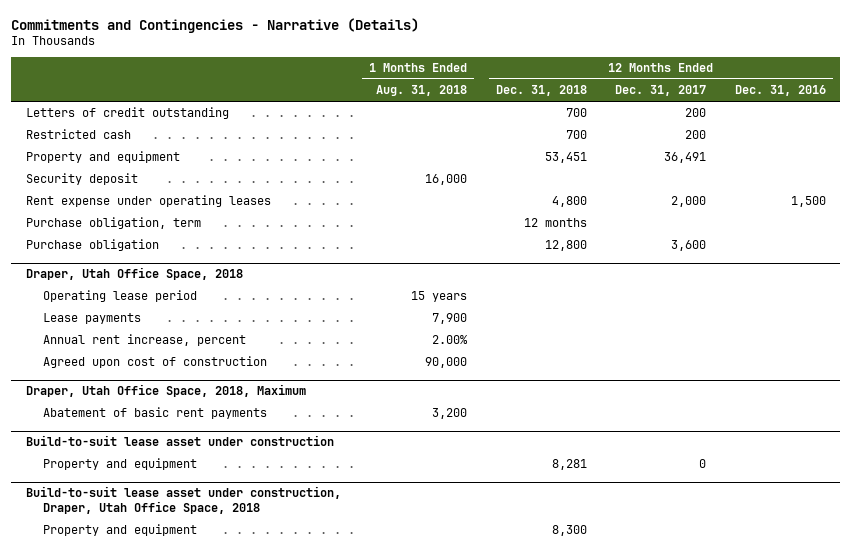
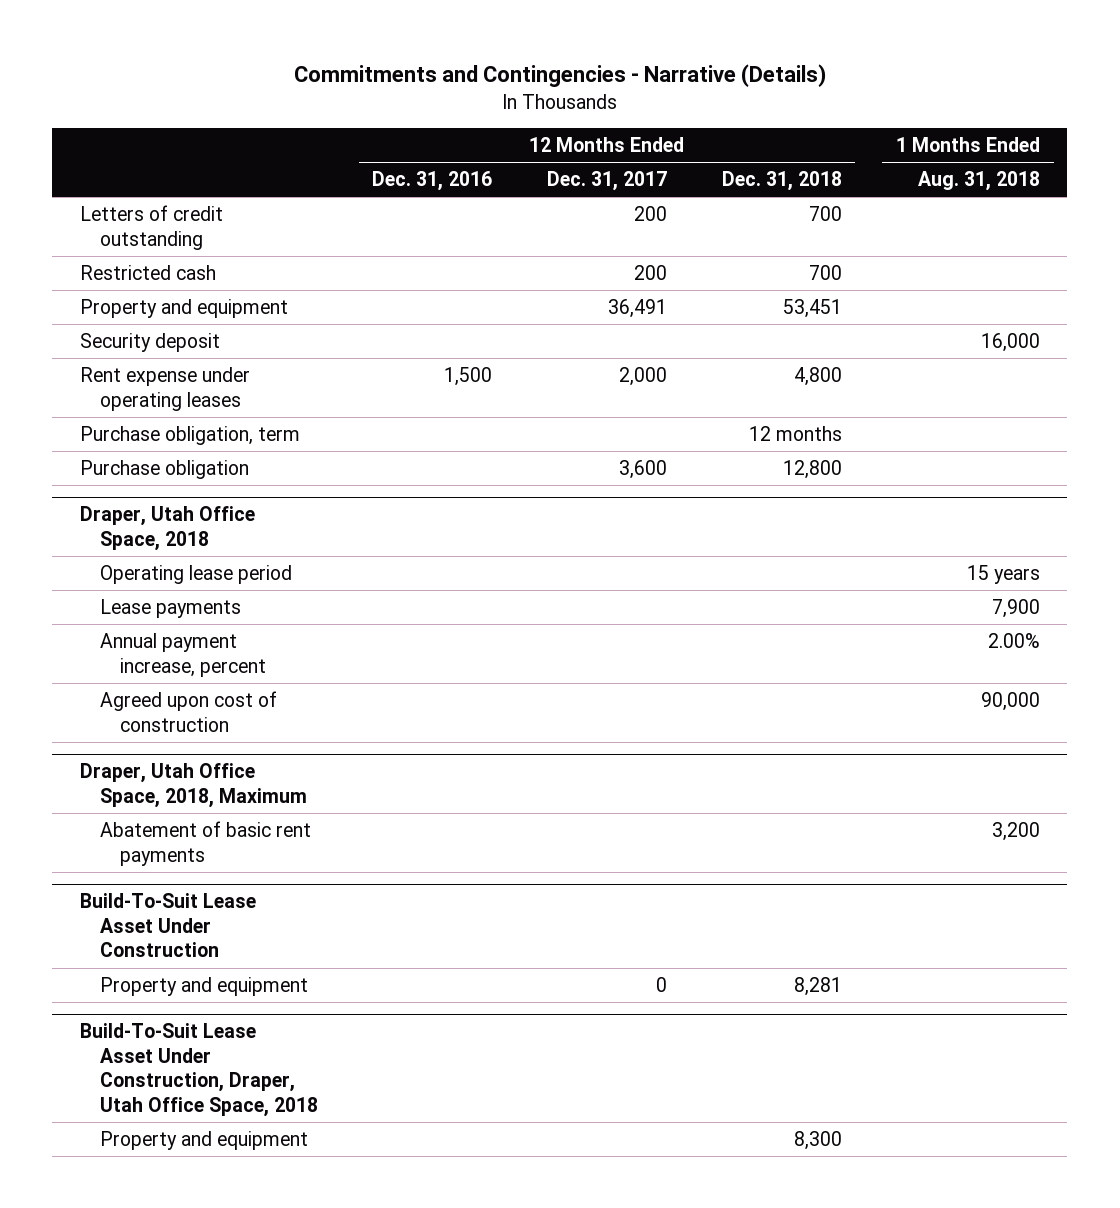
[43,334,247,347] Annual rent increase, percent -> [99,633,266,677] Annual payment increase, percent
[25,435,334,447] Build-to-suit lease asset under construction -> [79,893,256,958] Build-To-Suit Lease Asset Under Construction
[25,486,341,514] Build-to-suit lease asset under construction, Draper, Utah Office Space, 2018 -> [79,1023,318,1117] Build-To-Suit Lease Asset Under Construction, Draper, Utah Office Space, 2018

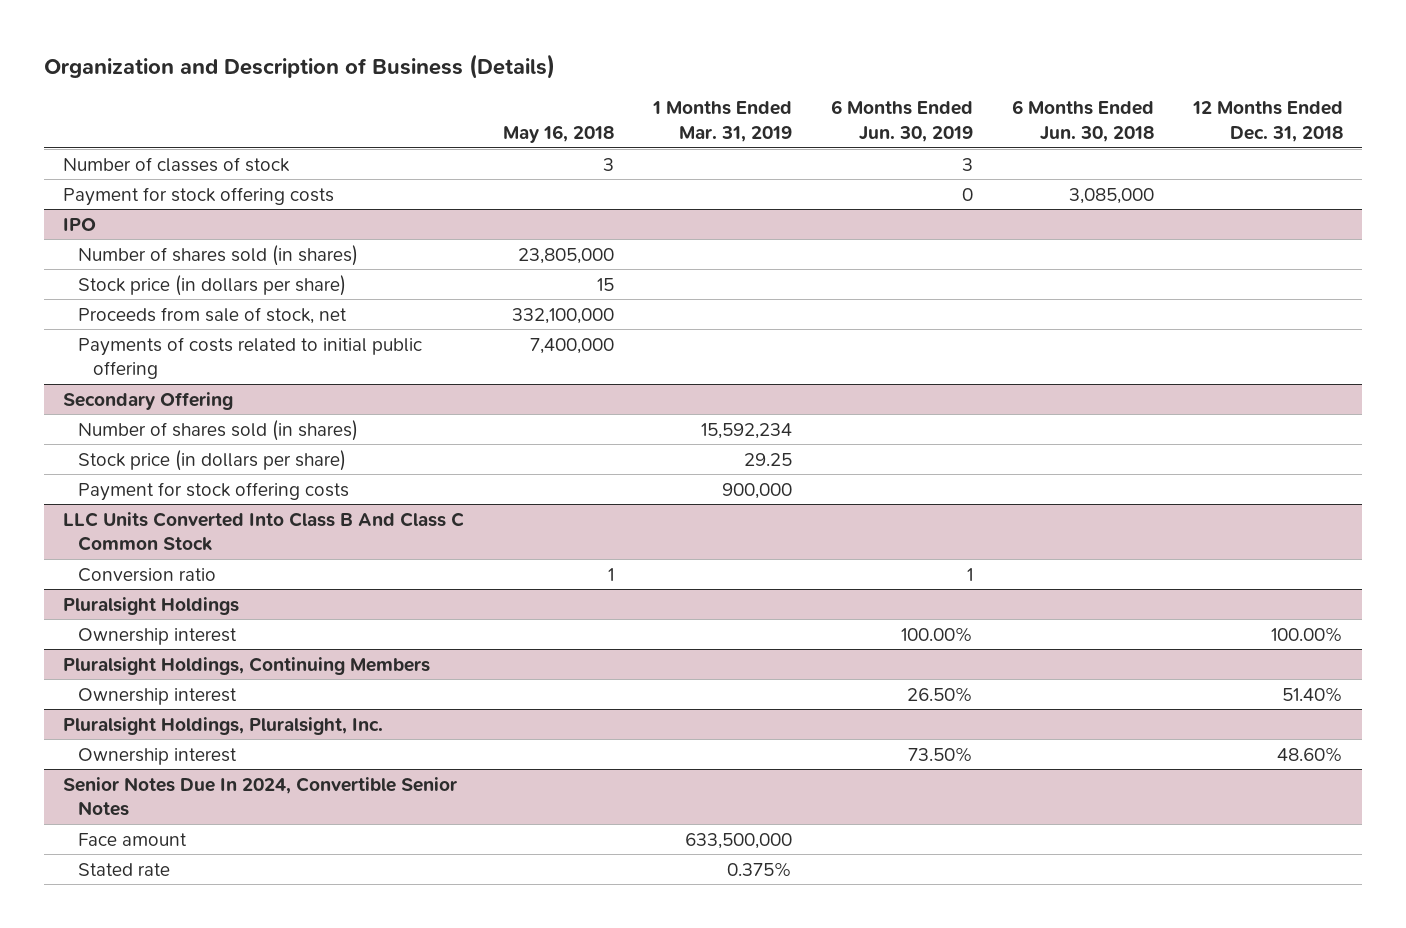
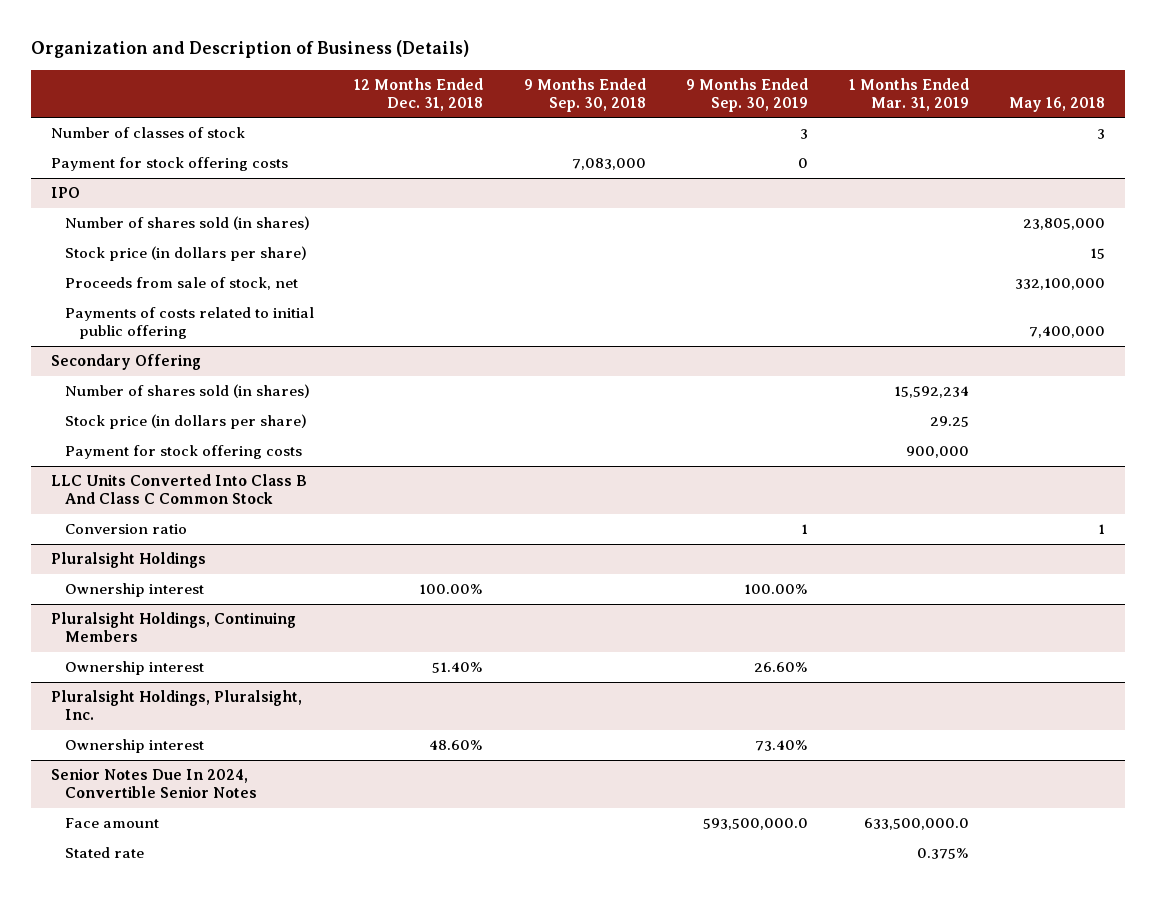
[831,100,974,143] 6 Months Ended Jun. 30, 2019 -> none
[1011,100,1154,143] 6 Months Ended Jun. 30, 2018 -> none
none -> [523,77,646,112] 9 Months Ended Sep. 30, 2018
none -> [686,77,809,112] 9 Months Ended Sep. 30, 2019
[685,832,793,849] 633,500,000 -> [863,818,969,831] 633,500,000.0

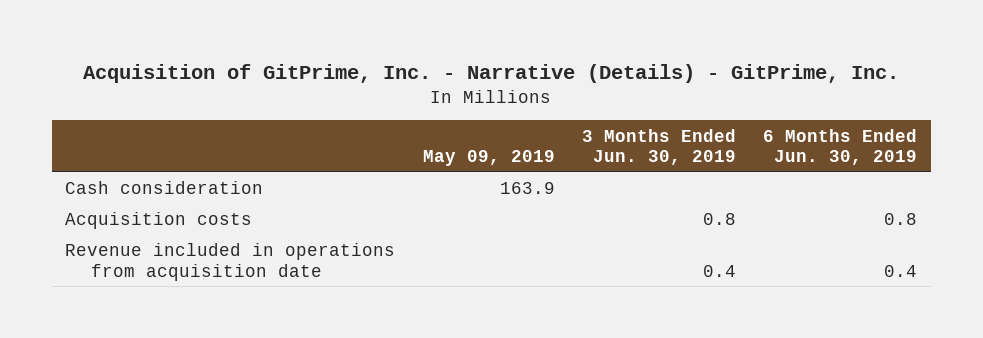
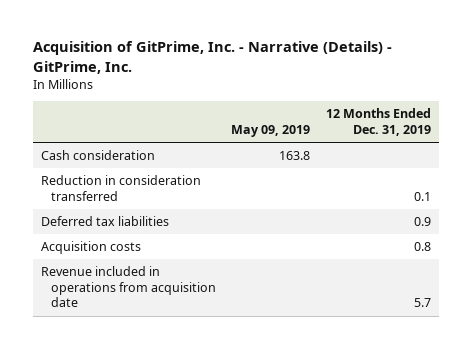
[582,128,737,165] 3 Months Ended Jun. 30, 2019 -> none
[763,128,918,165] 6 Months Ended Jun. 30, 2019 -> none
none -> [326,108,432,136] 12 Months Ended Dec. 31, 2019
[499,182,555,195] 163.9 -> [279,151,311,161] 163.8
none -> [40,175,201,201] Reduction in consideration transferred
none -> [40,216,169,227] Deferred tax liabilities

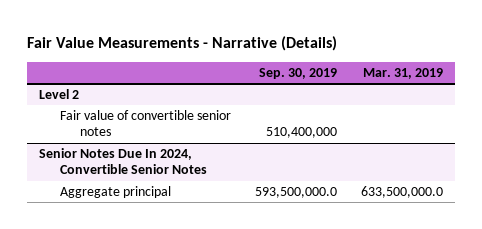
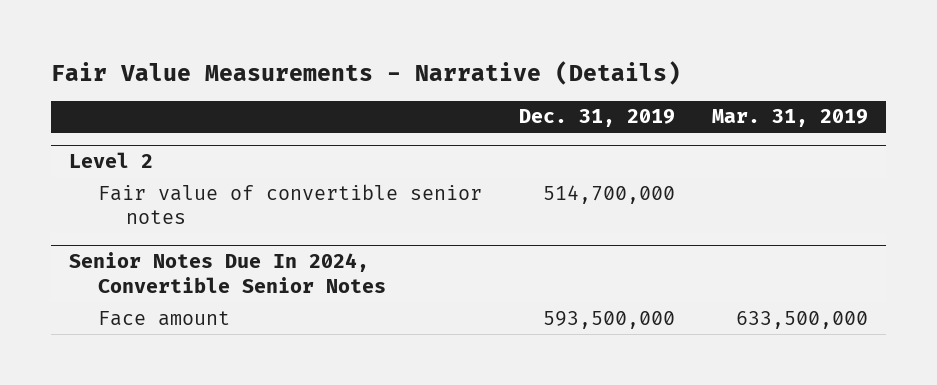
[258,68,337,80] Sep. 30, 2019 -> none
none -> [518,109,675,128] Dec. 31, 2019
[59,186,171,199] Aggregate principal -> none
none -> [97,310,230,326] Face amount

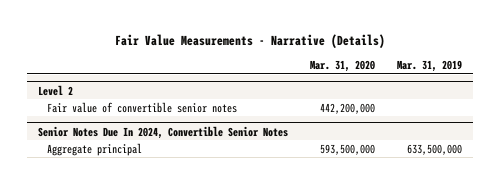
[518,109,675,128] Dec. 31, 2019 -> none
none -> [310,60,376,73] Mar. 31, 2020
[97,310,230,326] Face amount -> [46,142,142,156] Aggregate principal

